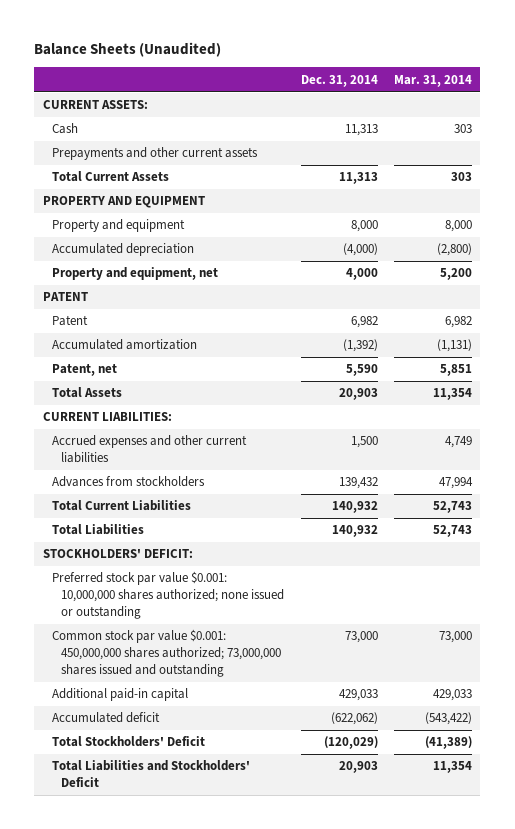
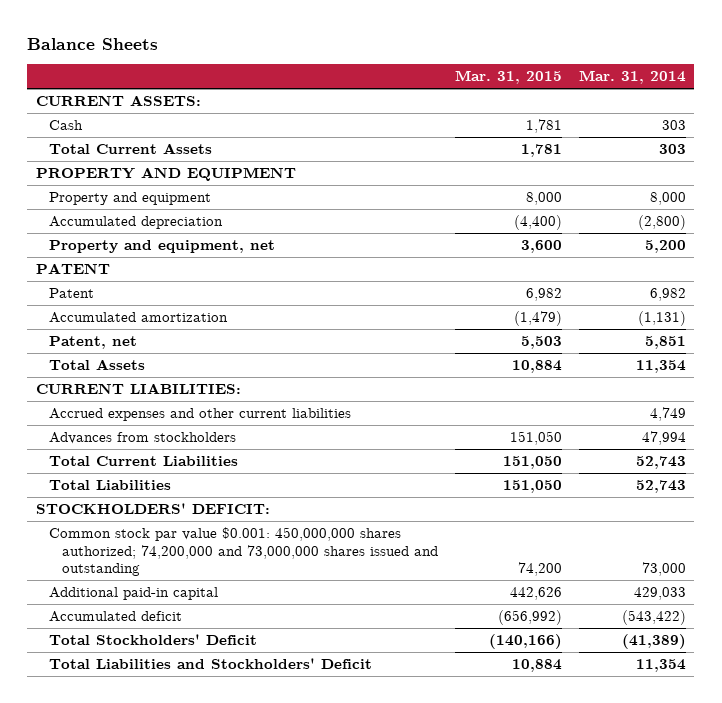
[34,42,222,58] Balance Sheets (Unaudited) -> [27,37,159,50] Balance Sheets
[300,74,378,87] Dec. 31, 2014 -> none
none -> [454,70,562,85] Mar. 31, 2015
[52,147,259,161] Prepayments and other current assets -> none
[52,571,285,619] Preferred stock par value $0.001: 10,000,000 shares authorized; none issued or outstanding -> none
[52,629,282,677] Common stock par value $0.001: 450,000,000 shares authorized; 73,000,000 shares issued and outstanding -> [48,526,438,577] Common stock par value $0.001: 450,000,000 shares authorized; 74,200,000 and 73,000,000 shares issued and outstanding

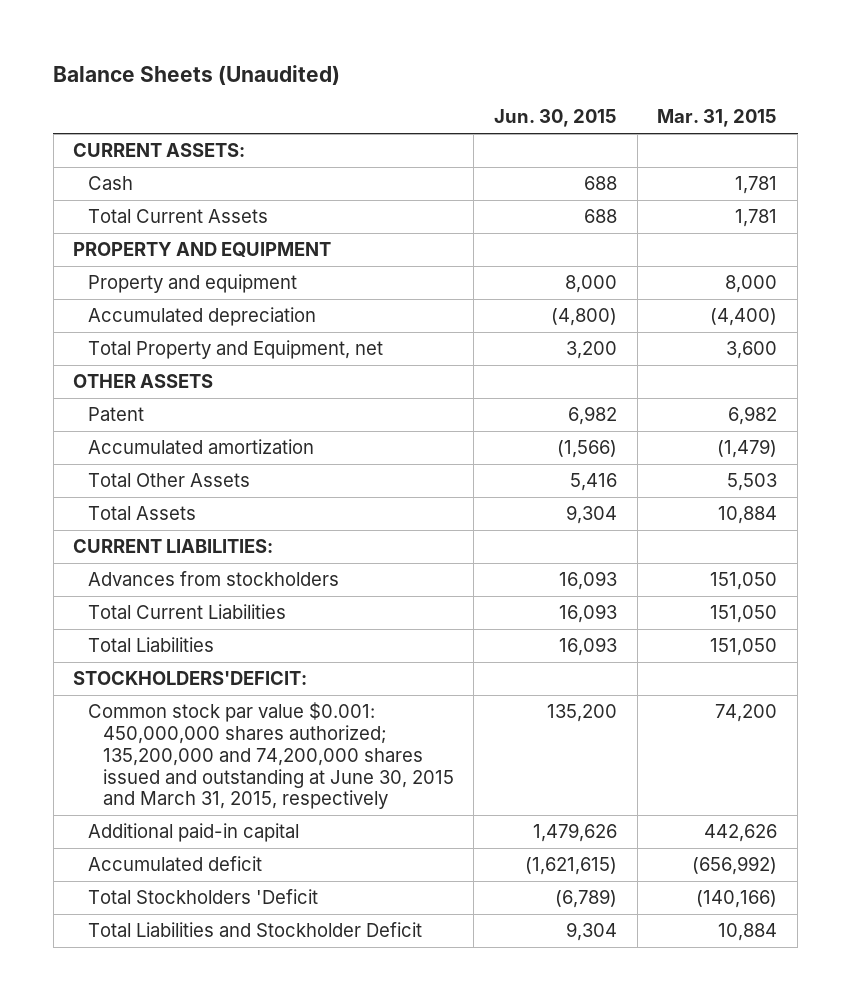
[27,37,159,50] Balance Sheets -> [53,64,341,85] Balance Sheets (Unaudited)
[578,70,686,85] Mar. 31, 2014 -> none
none -> [494,109,618,128] Jun. 30, 2015
[36,262,111,274] PATENT -> none
[48,239,275,253] Property and equipment, net -> [87,340,383,360] Total Property and Equipment, net
none -> [73,374,214,389] OTHER ASSETS
[48,335,137,349] Patent, net -> [87,473,250,488] Total Other Assets
[48,407,351,421] Accrued expenses and other current liabilities -> none
[36,502,271,514] STOCKHOLDERS' DEFICIT: -> [73,671,308,686] STOCKHOLDERS'DEFICIT:
[48,526,438,577] Common stock par value $0.001: 450,000,000 shares authorized; 74,200,000 and 73,000,000 shares issued and outstanding -> [87,702,454,810] Common stock par value $0.001: 450,000,000 shares authorized; 135,200,000 and 74,200,000 shares issued and outstanding at June 30, 2015 and March 31, 2015, respectively
[48,633,257,645] Total Stockholders' Deficit -> [87,889,318,905] Total Stockholders 'Deficit
[48,657,372,669] Total Liabilities and Stockholders' Deficit -> [87,922,422,938] Total Liabilities and Stockholder Deficit

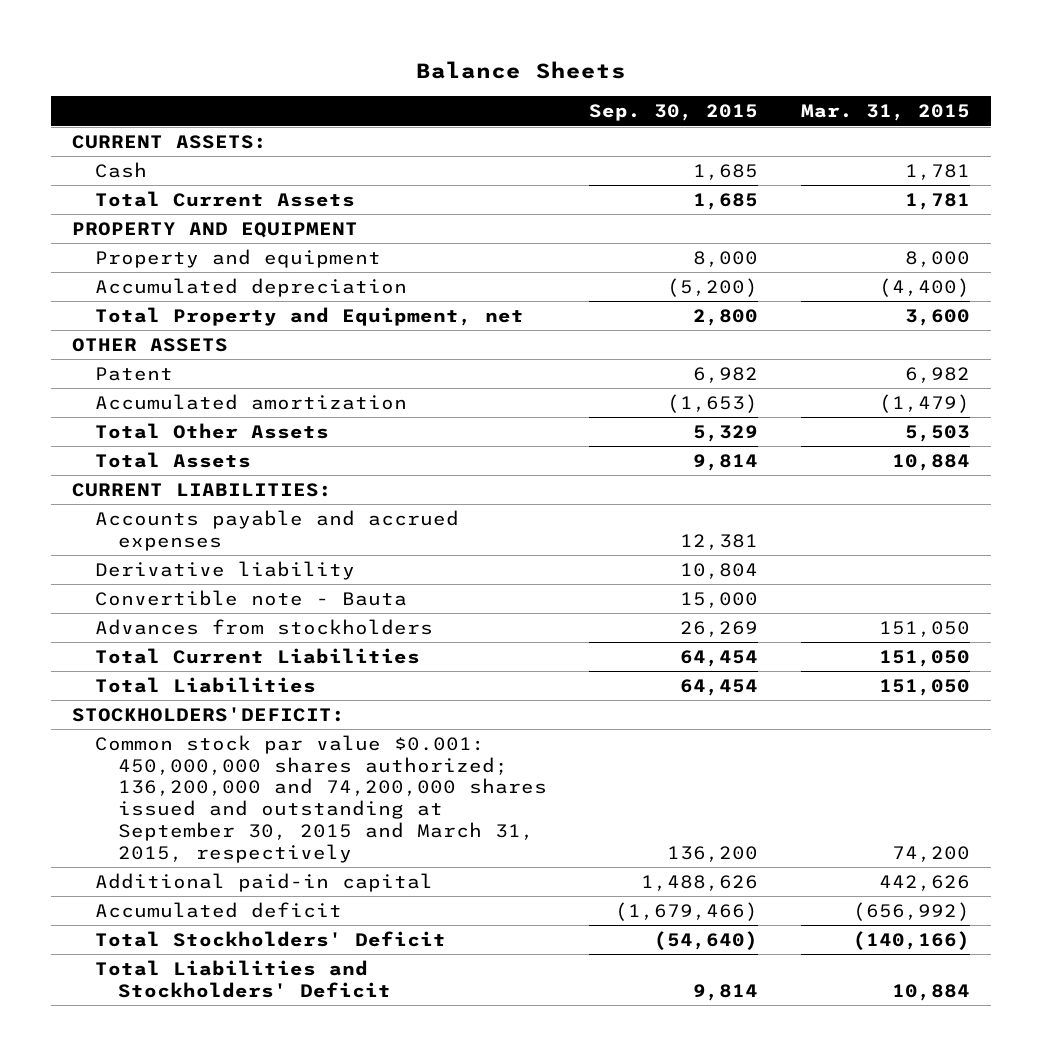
[53,64,341,85] Balance Sheets (Unaudited) -> [415,61,626,80] Balance Sheets
[494,109,618,128] Jun. 30, 2015 -> none
none -> [589,104,759,122] Sep. 30, 2015
none -> [94,509,459,551] Accounts payable and accrued expenses
none -> [94,560,355,580] Derivative liability
none -> [94,589,407,606] Convertible note - Bauta
[87,702,454,810] Common stock par value $0.001: 450,000,000 shares authorized; 135,200,000 and 74,200,000 shares issued and outstanding at June 30, 2015 and March 31, 2015, respectively -> [94,734,548,863] Common stock par value $0.001: 450,000,000 shares authorized; 136,200,000 and 74,200,000 shares issued and outstanding at September 30, 2015 and March 31, 2015, respectively
[87,889,318,905] Total Stockholders 'Deficit -> [94,930,446,947] Total Stockholders' Deficit
[87,922,422,938] Total Liabilities and Stockholder Deficit -> [94,959,392,998] Total Liabilities and Stockholders' Deficit

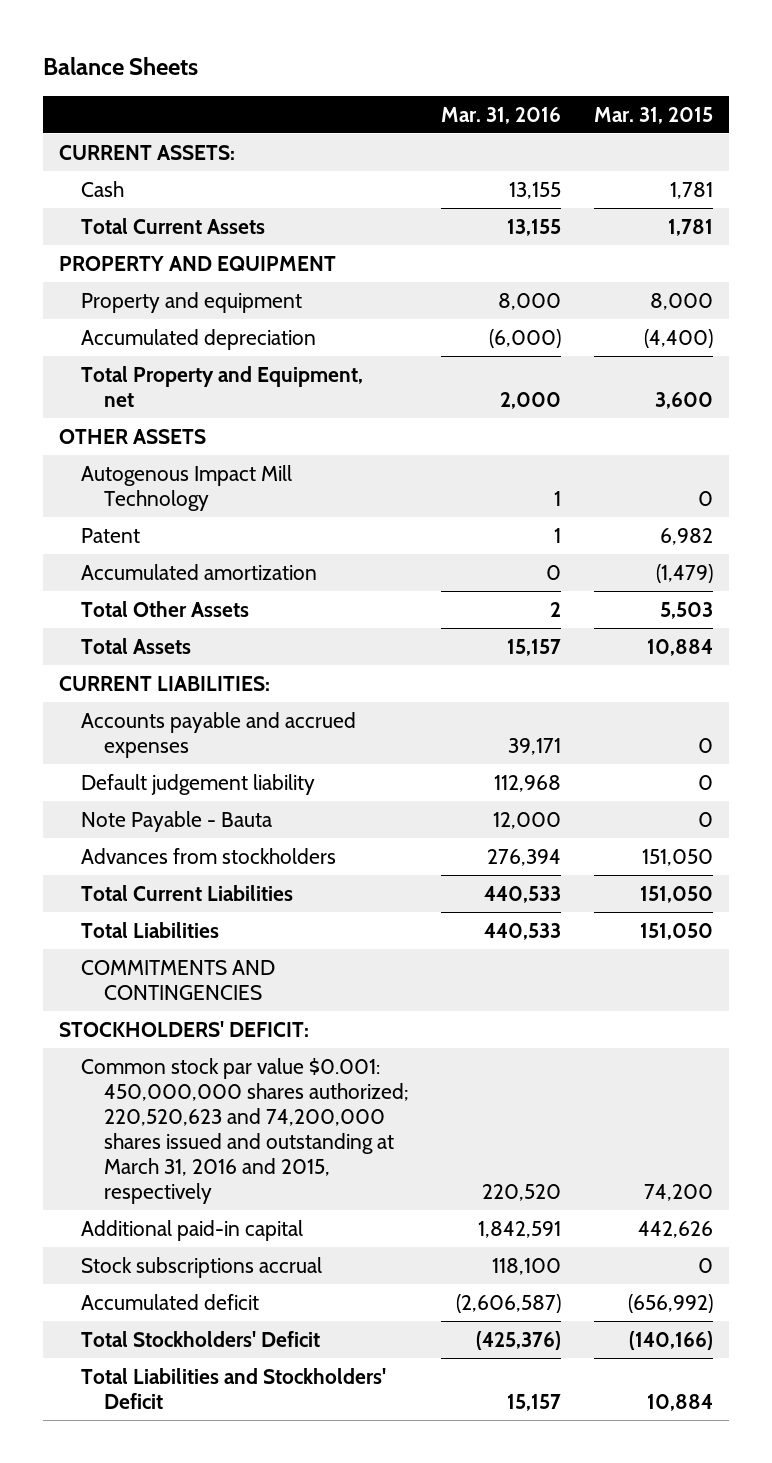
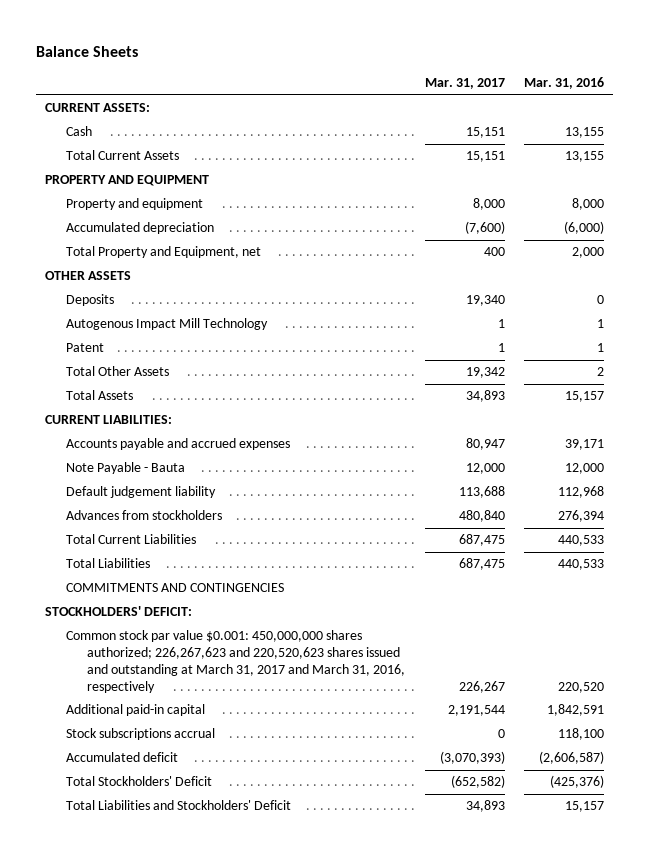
[594,106,714,124] Mar. 31, 2015 -> none
none -> [424,78,505,90] Mar. 31, 2017
none -> [66,294,115,307] Deposits
[81,563,318,580] Accumulated amortization -> none
[81,773,316,795] Default judgement liability -> [66,486,217,499] Default judgement liability
[81,1057,409,1204] Common stock par value $0.001: 450,000,000 shares authorized; 220,520,623 and 74,200,000 shares issued and outstanding at March 31, 2016 and 2015, respectively -> [66,630,406,693] Common stock par value $0.001: 450,000,000 shares authorized; 226,267,623 and 220,520,623 shares issued and outstanding at March 31, 2017 and March 31, 2016, respectively

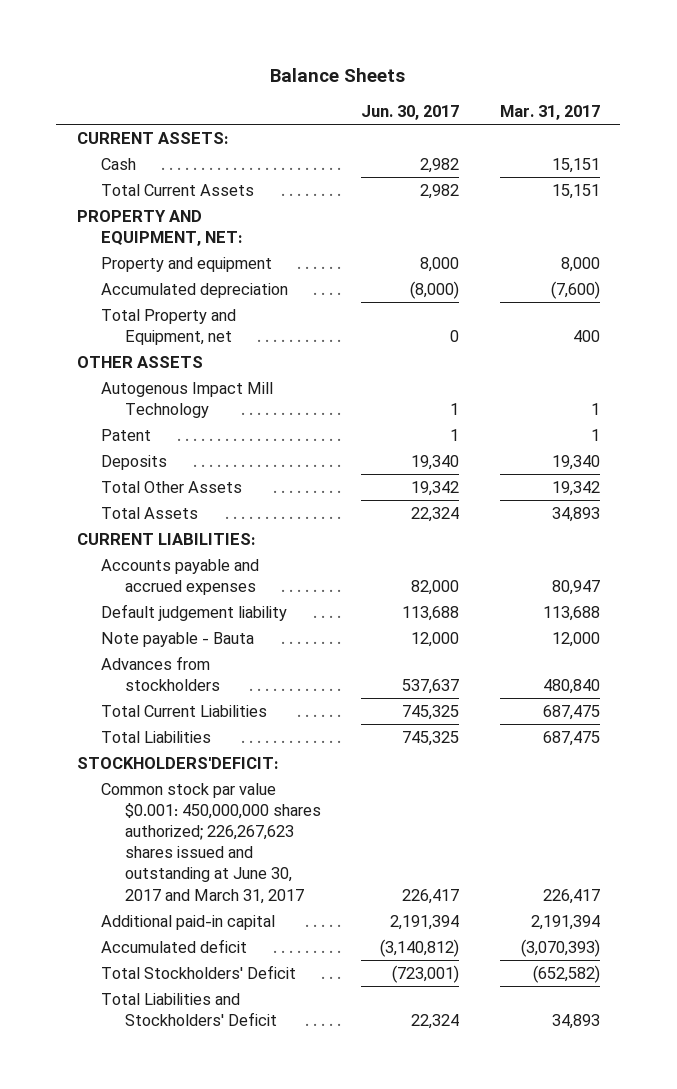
[523,77,604,90] Mar. 31, 2016 -> none
none -> [361,104,460,120] Jun. 30, 2017
[45,175,210,187] PROPERTY AND EQUIPMENT -> [76,209,242,246] PROPERTY AND EQUIPMENT, NET:
[66,294,115,307] Deposits -> [100,454,167,470] Deposits
[66,462,186,475] Note Payable - Bauta -> none
none -> [100,631,254,647] Note payable - Bauta
[66,583,285,593] COMMITMENTS AND CONTINGENCIES -> none
[66,728,216,741] Stock subscriptions accrual -> none
[45,606,193,617] STOCKHOLDERS' DEFICIT: -> [76,756,278,769] STOCKHOLDERS'DEFICIT:
[66,630,406,693] Common stock par value $0.001: 450,000,000 shares authorized; 226,267,623 and 220,520,623 shares issued and outstanding at March 31, 2017 and March 31, 2016, respectively -> [100,782,321,904] Common stock par value $0.001: 450,000,000 shares authorized; 226,267,623 shares issued and outstanding at June 30, 2017 and March 31, 2017
[458,680,505,693] 226,267 -> [543,888,601,904] 226,417
[447,705,505,717] 2,191,544 -> [531,914,601,930] 2,191,394

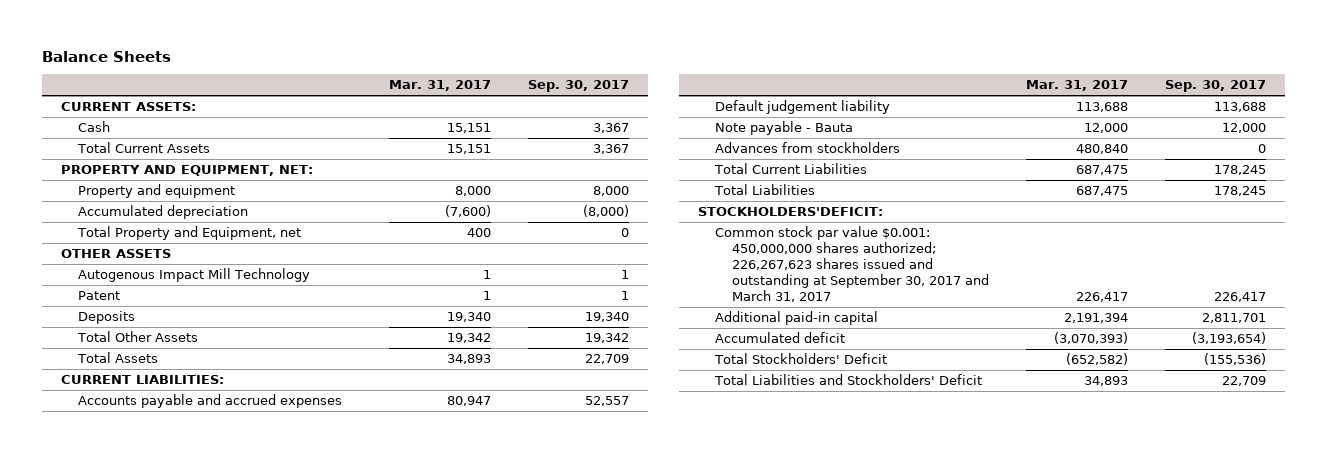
[361,104,460,120] Jun. 30, 2017 -> none
none -> [528,80,630,93] Sep. 30, 2017
[100,782,321,904] Common stock par value $0.001: 450,000,000 shares authorized; 226,267,623 shares issued and outstanding at June 30, 2017 and March 31, 2017 -> [714,226,989,302] Common stock par value $0.001: 450,000,000 shares authorized; 226,267,623 shares issued and outstanding at September 30, 2017 and March 31, 2017

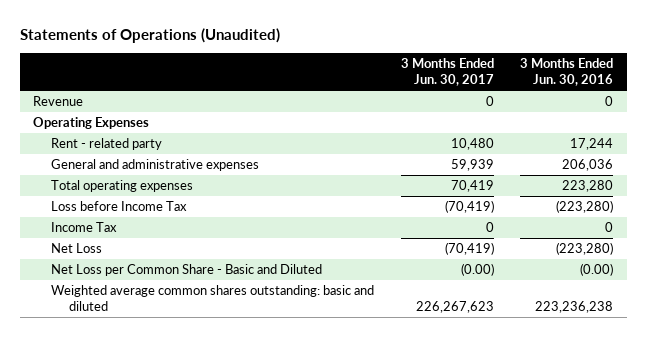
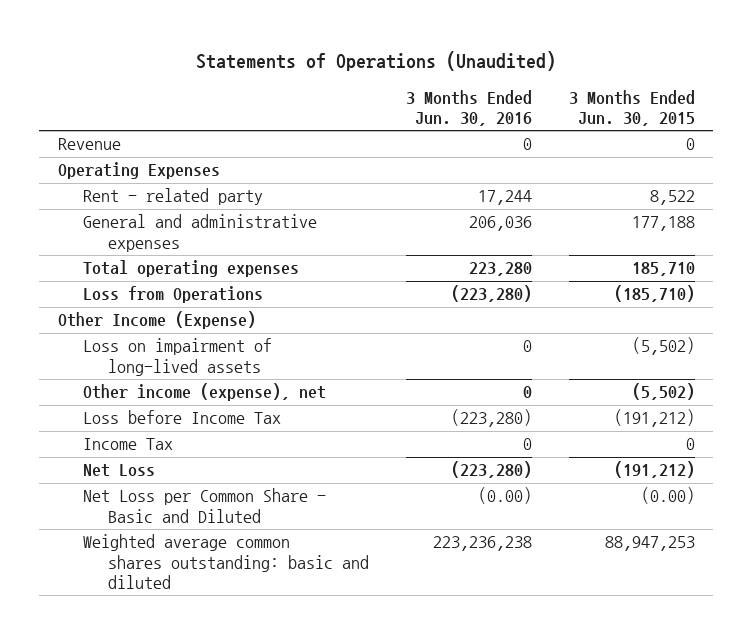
[400,58,494,87] 3 Months Ended Jun. 30, 2017 -> none
none -> [568,89,695,127] 3 Months Ended Jun. 30, 2015
none -> [82,286,263,304] Loss from Operations
none -> [57,311,256,330] Other Income (Expense)
none -> [82,338,272,376] Loss on impairment of long-lived assets
none -> [82,383,326,402] Other income (expense), net

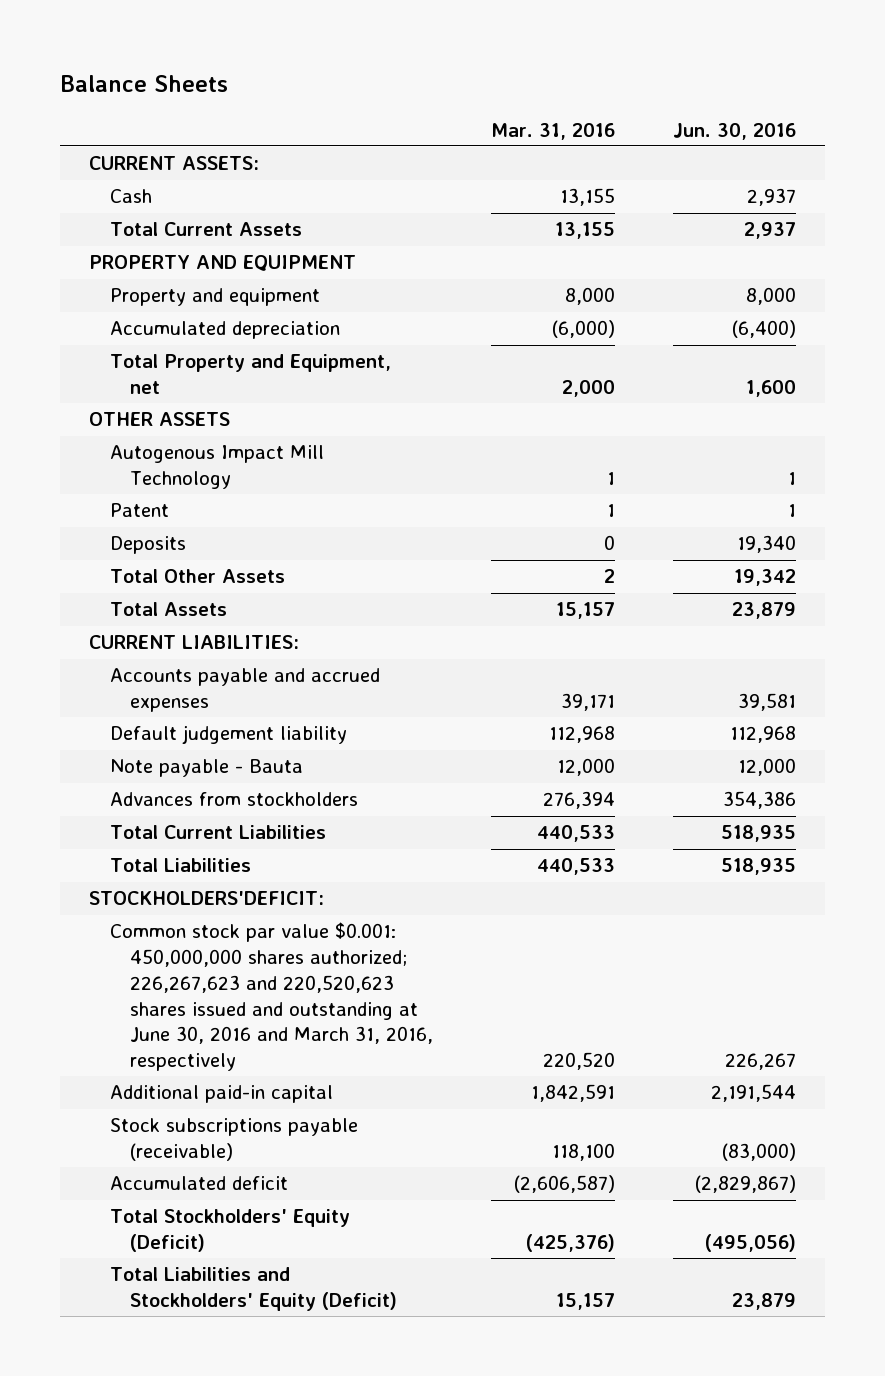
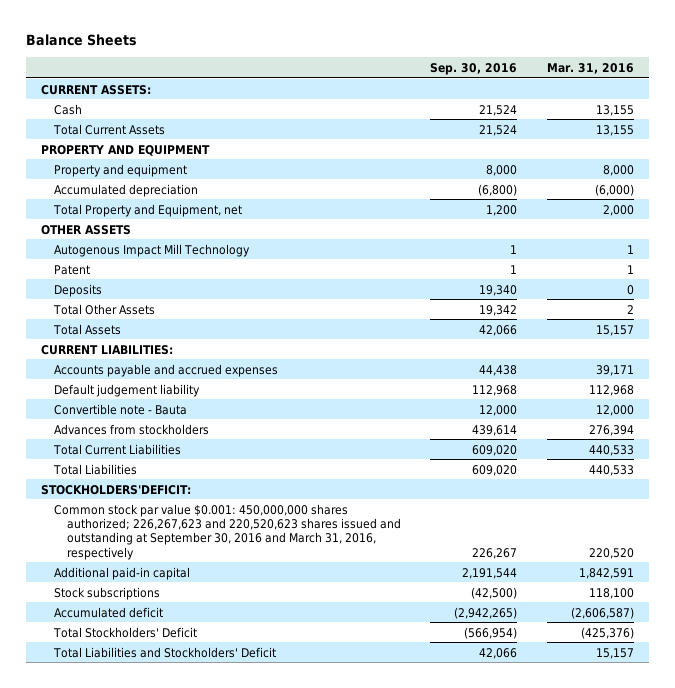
[672,122,796,140] Jun. 30, 2016 -> none
none -> [430,62,518,75] Sep. 30, 2016
[109,759,303,778] Note payable - Bauta -> [53,403,187,415] Convertible note - Bauta
[109,922,433,1072] Common stock par value $0.001: 450,000,000 shares authorized; 226,267,623 and 220,520,623 shares issued and outstanding at June 30, 2016 and March 31, 2016, respectively -> [53,503,401,560] Common stock par value $0.001: 450,000,000 shares authorized; 226,267,623 and 220,520,623 shares issued and outstanding at September 30, 2016 and March 31, 2016, respectively
[109,1118,358,1162] Stock subscriptions payable (receivable) -> [53,586,160,600] Stock subscriptions
[109,1209,350,1253] Total Stockholders' Equity (Deficit) -> [52,626,197,638] Total Stockholders' Deficit
[109,1267,397,1312] Total Liabilities and Stockholders' Equity (Deficit) -> [52,646,276,658] Total Liabilities and Stockholders' Deficit

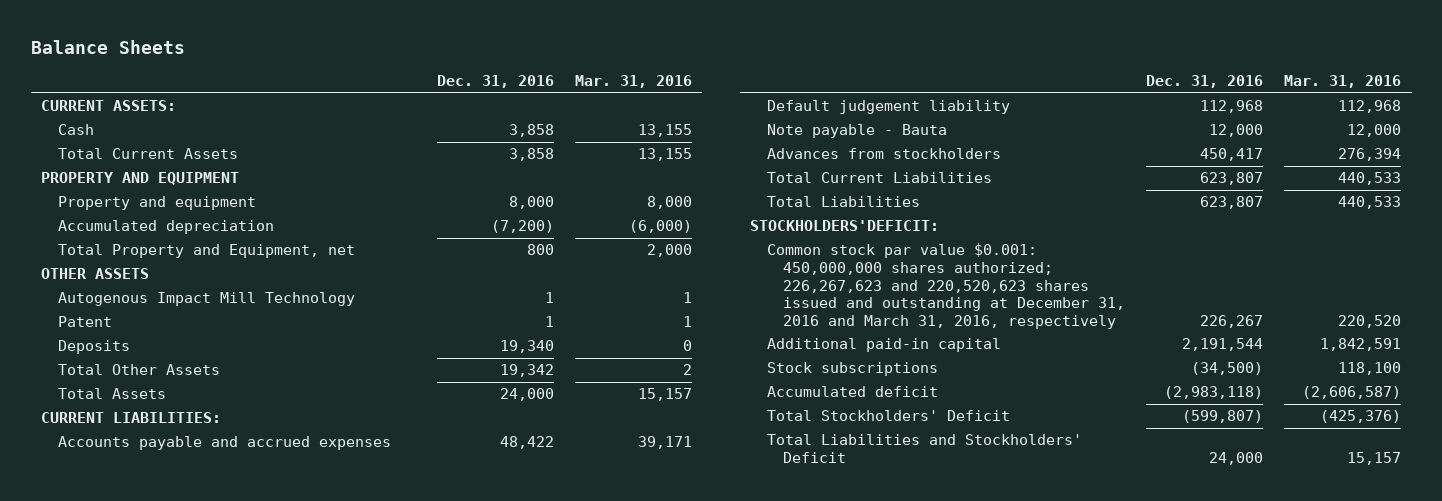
[430,62,518,75] Sep. 30, 2016 -> none
none -> [436,75,554,89] Dec. 31, 2016
[53,403,187,415] Convertible note - Bauta -> [766,124,947,139] Note payable - Bauta
[53,503,401,560] Common stock par value $0.001: 450,000,000 shares authorized; 226,267,623 and 220,520,623 shares issued and outstanding at September 30, 2016 and March 31, 2016, respectively -> [766,243,1126,329] Common stock par value $0.001: 450,000,000 shares authorized; 226,267,623 and 220,520,623 shares issued and outstanding at December 31, 2016 and March 31, 2016, respectively

